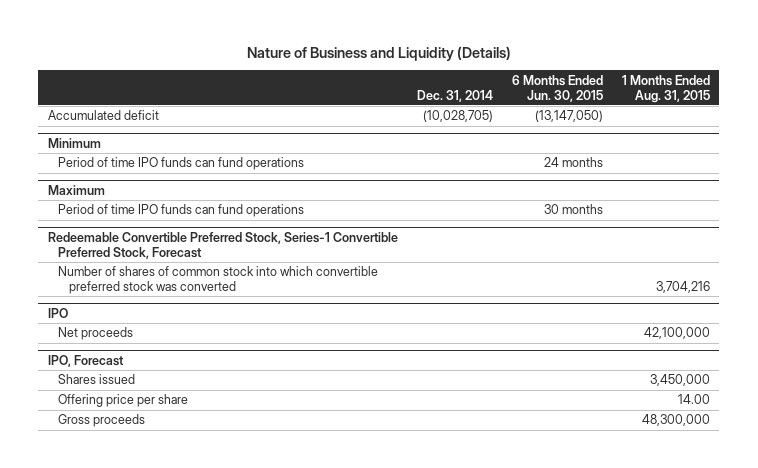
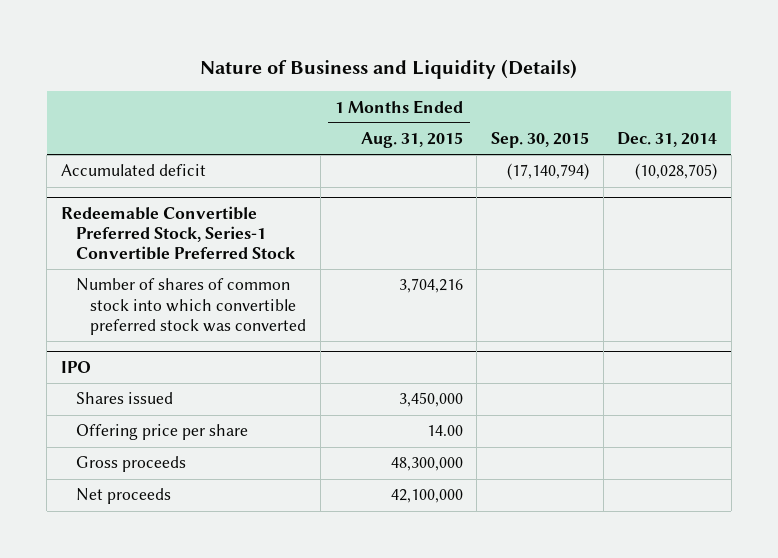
[511,74,603,102] 6 Months Ended Jun. 30, 2015 -> none
none -> [490,132,589,149] Sep. 30, 2015
[47,137,101,148] Minimum -> none
[58,157,305,171] Period of time IPO funds can fund operations -> none
[47,184,105,195] Maximum -> none
[58,204,305,218] Period of time IPO funds can fund operations -> none
[47,231,398,259] Redeemable Convertible Preferred Stock, Series-1 Convertible Preferred Stock, Forecast -> [61,205,296,260] Redeemable Convertible Preferred Stock, Series-1 Convertible Preferred Stock
[47,354,124,367] IPO, Forecast -> none
[58,327,134,341] Net proceeds -> [75,488,171,505] Net proceeds

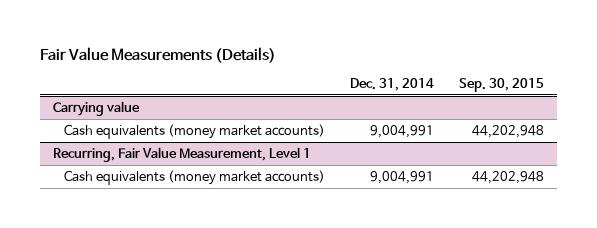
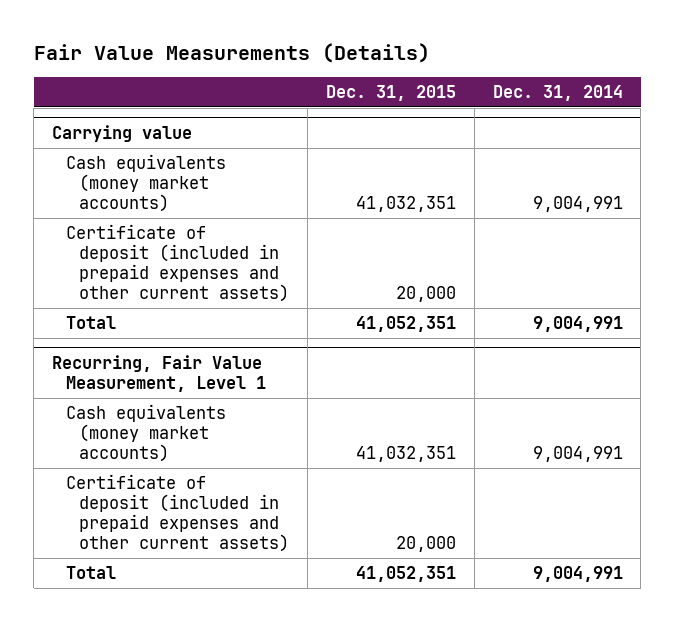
[459,78,545,93] Sep. 30, 2015 -> none
none -> [325,85,456,102] Dec. 31, 2015
none -> [65,224,290,303] Certificate of deposit (included in prepaid expenses and other current assets)
none -> [65,316,116,330] Total
none -> [65,474,290,553] Certificate of deposit (included in prepaid expenses and other current assets)
none -> [65,566,116,580] Total

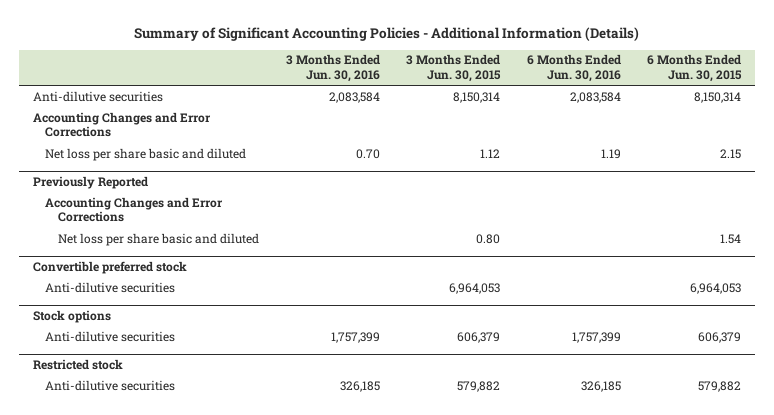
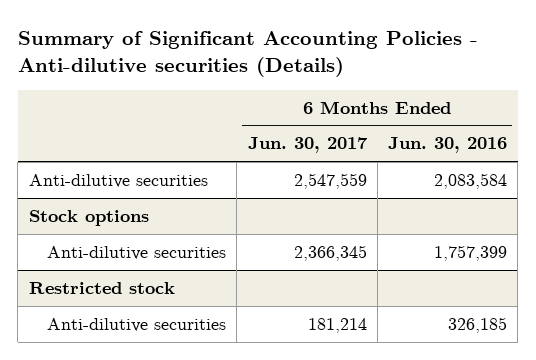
[134,26,640,41] Summary of Significant Accounting Policies - Additional Information (Details) -> [17,31,478,78] Summary of Significant Accounting Policies - Anti-dilutive securities (Details)
[285,54,380,82] 3 Months Ended Jun. 30, 2016 -> none
[406,54,502,82] 3 Months Ended Jun. 30, 2015 -> none
[647,54,743,82] 6 Months Ended Jun. 30, 2015 -> none
none -> [247,137,368,154] Jun. 30, 2017
[32,111,211,138] Accounting Changes and Error Corrections -> none
[45,147,247,161] Net loss per share basic and diluted -> none
[32,176,148,190] Previously Reported -> none
[45,196,224,223] Accounting Changes and Error Corrections -> none
[58,232,260,246] Net loss per share basic and diluted -> none
[32,261,187,275] Convertible preferred stock -> none
[45,281,176,293] Anti-dilutive securities -> none

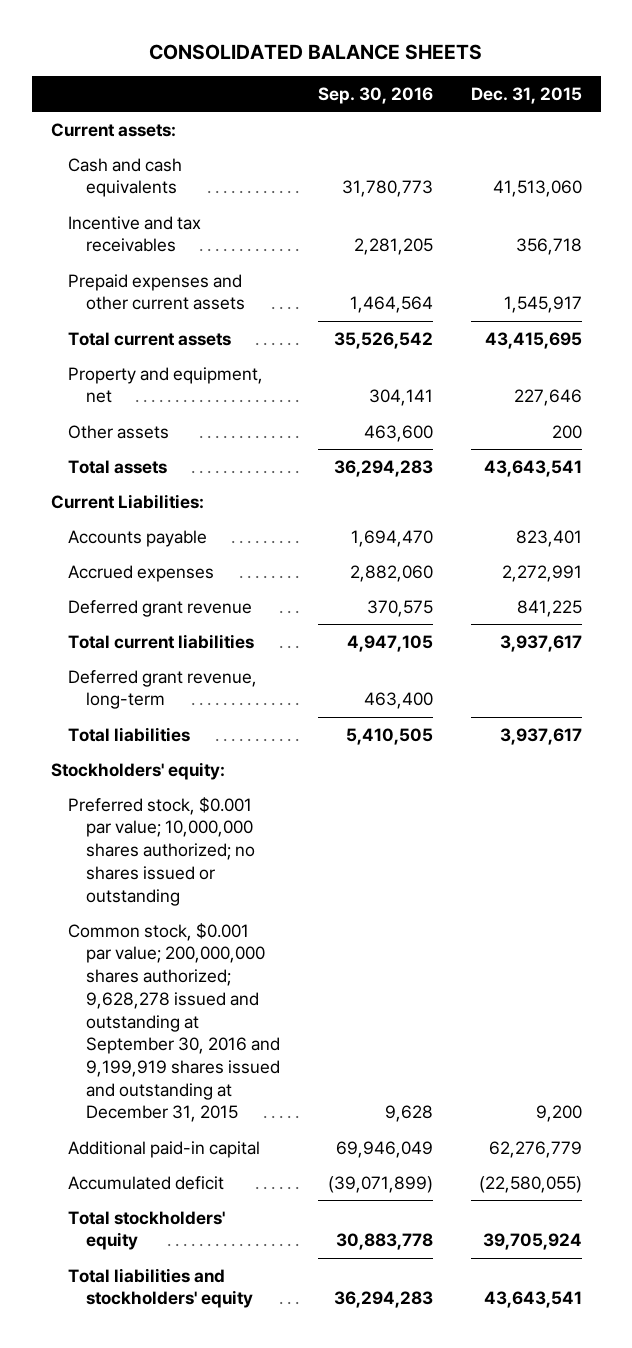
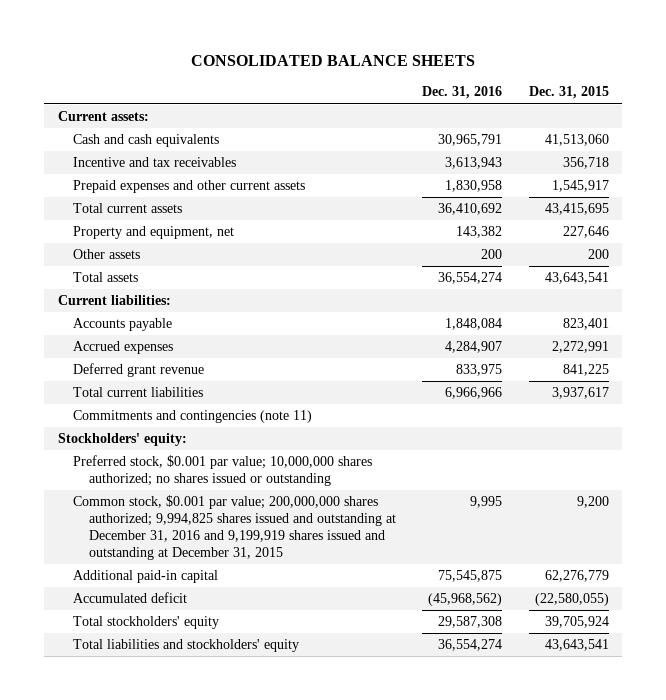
[317,86,433,104] Sep. 30, 2016 -> none
none -> [422,86,503,100] Dec. 31, 2016
[50,493,204,509] Current Liabilities: -> [57,295,171,306] Current liabilities:
[68,669,258,710] Deferred grant revenue, long-term -> none
[68,726,191,742] Total liabilities -> none
none -> [73,410,313,424] Commitments and contingencies (note 11)
[68,922,281,1123] Common stock, $0.001 par value; 200,000,000 shares authorized; 9,628,278 issued and outstanding at September 30, 2016 and 9,199,919 shares issued and outstanding at December 31, 2015 -> [73,495,396,561] Common stock, $0.001 par value; 200,000,000 shares authorized; 9,994,825 shares issued and outstanding at December 31, 2016 and 9,199,919 shares issued and outstanding at December 31, 2015

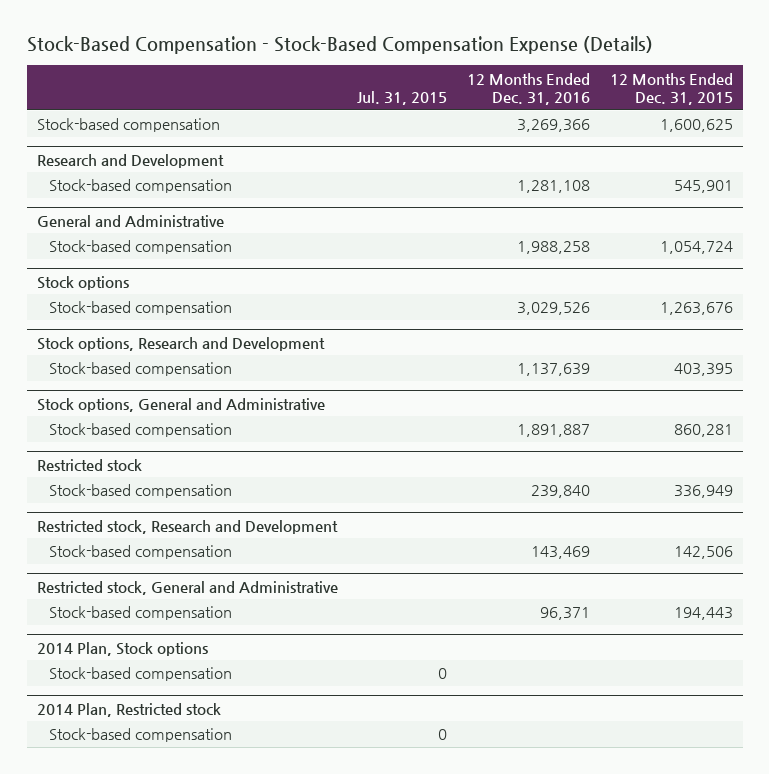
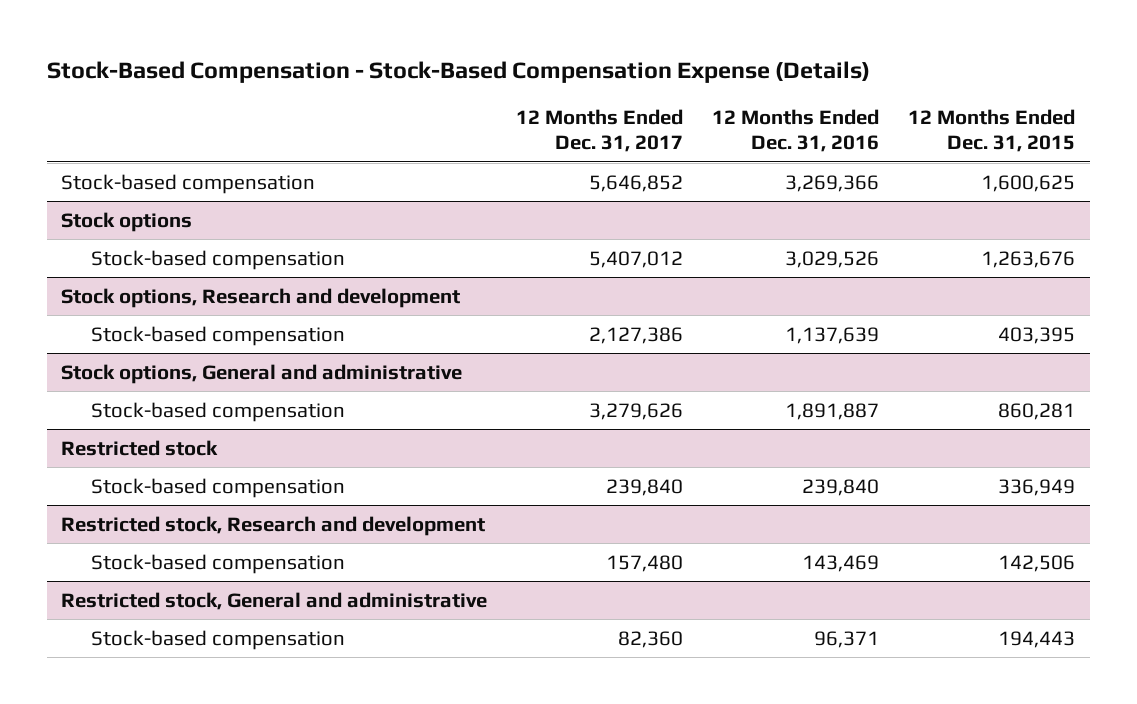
[357,91,448,106] Jul. 31, 2015 -> none
none -> [516,109,684,153] 12 Months Ended Dec. 31, 2017
[36,153,224,168] Research and Development -> none
[49,179,233,194] Stock-based compensation -> none
[36,214,224,227] General and Administrative -> none
[49,240,233,255] Stock-based compensation -> none
[36,336,325,351] Stock options, Research and Development -> [61,287,461,308] Stock options, Research and development
[36,397,325,412] Stock options, General and Administrative -> [61,363,463,384] Stock options, General and administrative
[36,519,338,534] Restricted stock, Research and Development -> [61,515,486,536] Restricted stock, Research and development
[36,580,338,595] Restricted stock, General and Administrative -> [61,591,488,610] Restricted stock, General and administrative
[36,641,208,656] 2014 Plan, Stock options -> none
[49,667,233,682] Stock-based compensation -> none
[36,702,221,717] 2014 Plan, Restricted stock -> none
[49,728,233,743] Stock-based compensation -> none

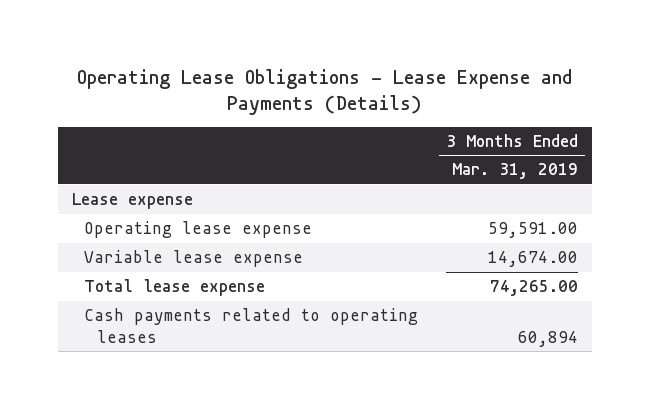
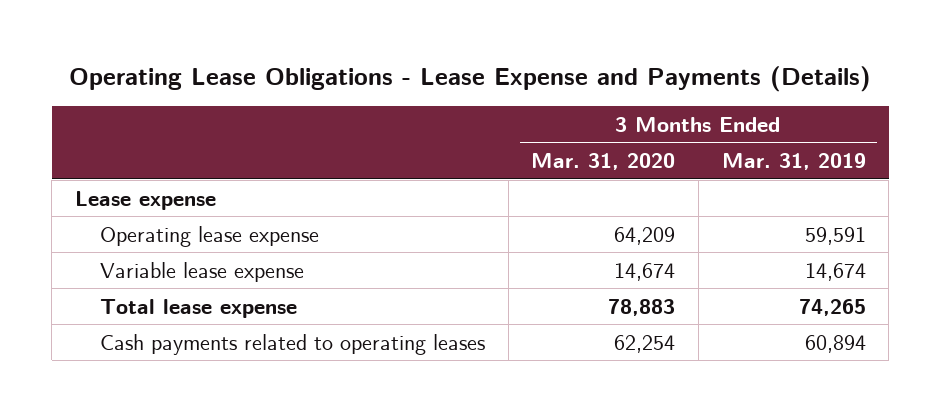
none -> [531,153,676,171] Mar. 31, 2020
[488,222,579,239] 59,591.00 -> [804,226,866,245] 59,591
[488,251,579,268] 14,674.00 -> [804,262,866,281] 14,674
[490,280,579,297] 74,265.00 -> [798,298,866,316] 74,265

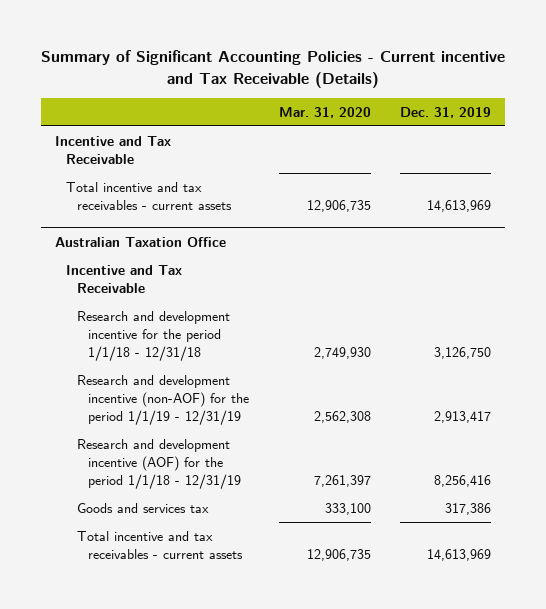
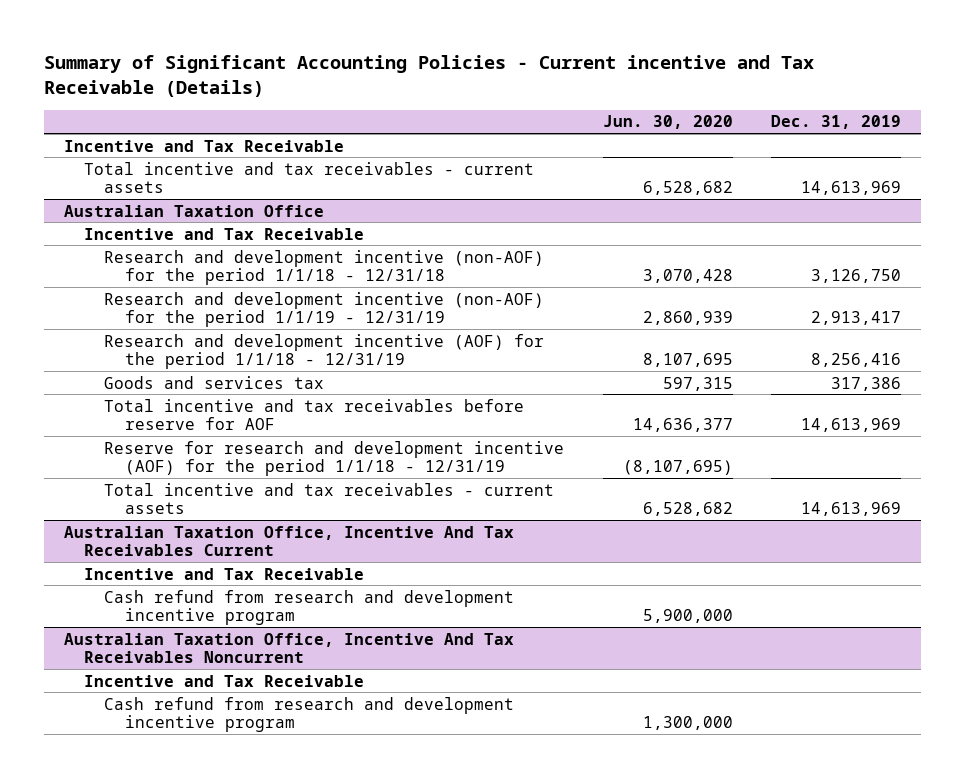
[278,106,371,118] Mar. 31, 2020 -> none
none -> [602,115,733,130] Jun. 30, 2020
[77,310,231,361] Research and development incentive for the period 1/1/18 - 12/31/18 -> [104,249,545,285] Research and development incentive (non-AOF) for the period 1/1/18 - 12/31/18
none -> [104,398,525,430] Total incentive and tax receivables before reserve for AOF
none -> [104,440,565,476] Reserve for research and development incentive (AOF) for the period 1/1/18 - 12/31/19
none -> [63,525,514,556] Australian Taxation Office, Incentive And Tax Receivables Current
none -> [83,567,364,580] Incentive and Tax Receivable
none -> [104,589,515,625] Cash refund from research and development incentive program
none -> [63,632,514,663] Australian Taxation Office, Incentive And Tax Receivables Noncurrent
none -> [83,674,364,687] Incentive and Tax Receivable
none -> [104,696,515,732] Cash refund from research and development incentive program

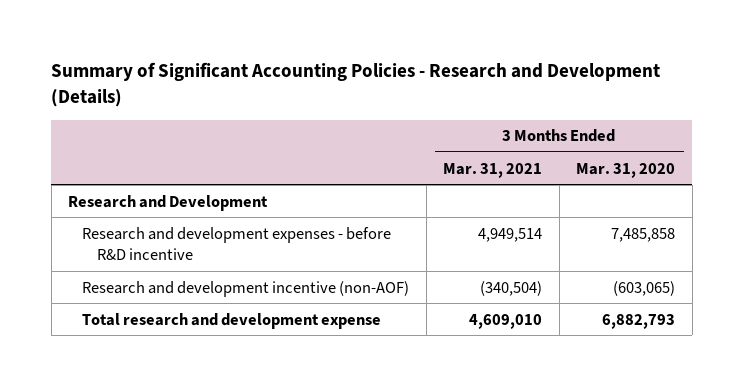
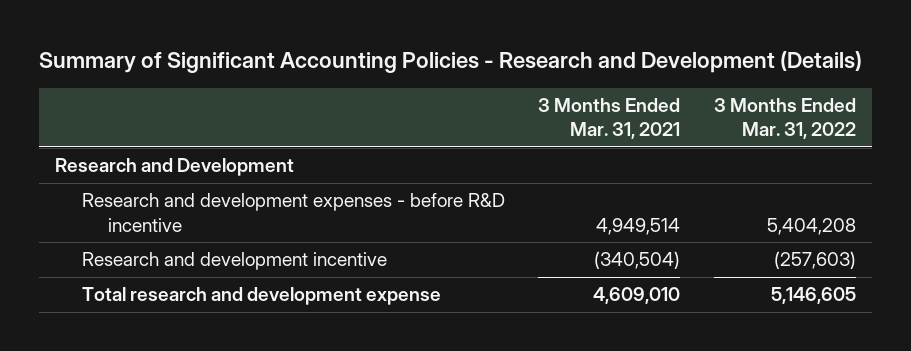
[576,162,676,178] Mar. 31, 2020 -> none
none -> [713,97,856,140] 3 Months Ended Mar. 31, 2022
[82,280,410,297] Research and development incentive (non-AOF) -> [81,252,387,271] Research and development incentive

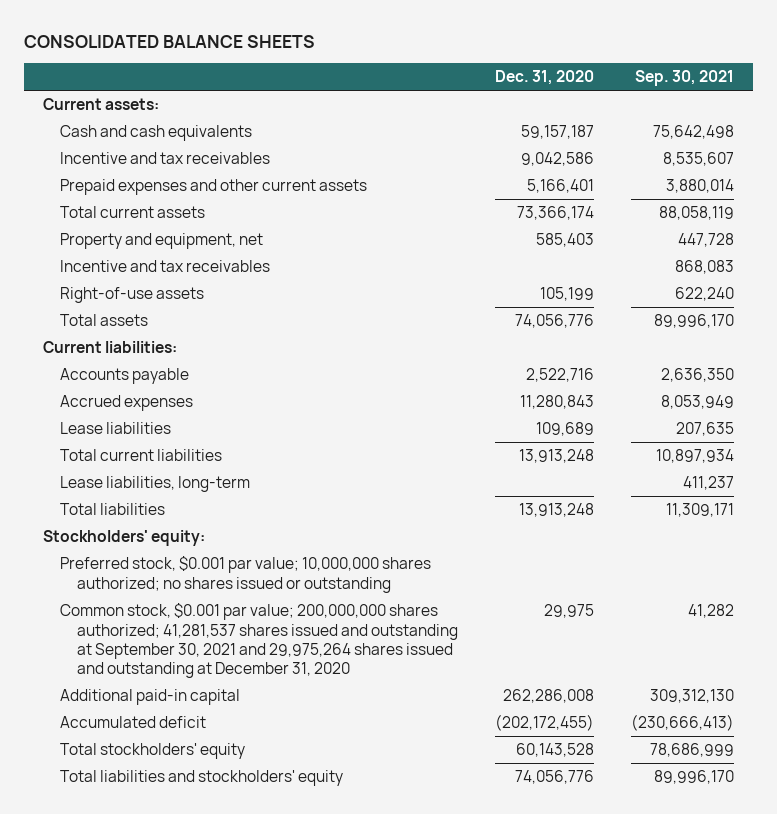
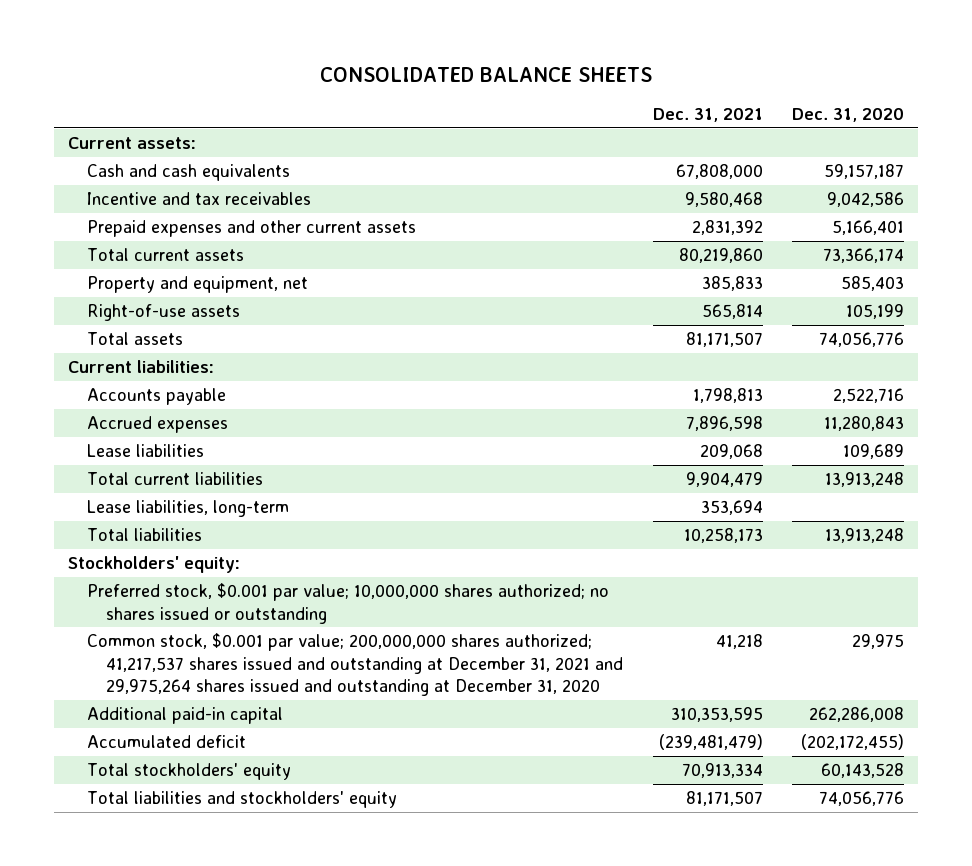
[635,70,735,87] Sep. 30, 2021 -> none
none -> [652,108,763,123] Dec. 31, 2021
[59,260,270,273] Incentive and tax receivables -> none
[59,603,458,679] Common stock, $0.001 par value; 200,000,000 shares authorized; 41,281,537 shares issued and outstanding at September 30, 2021 and 29,975,264 shares issued and outstanding at December 31, 2020 -> [87,632,624,697] Common stock, $0.001 par value; 200,000,000 shares authorized; 41,217,537 shares issued and outstanding at December 31, 2021 and 29,975,264 shares issued and outstanding at December 31, 2020

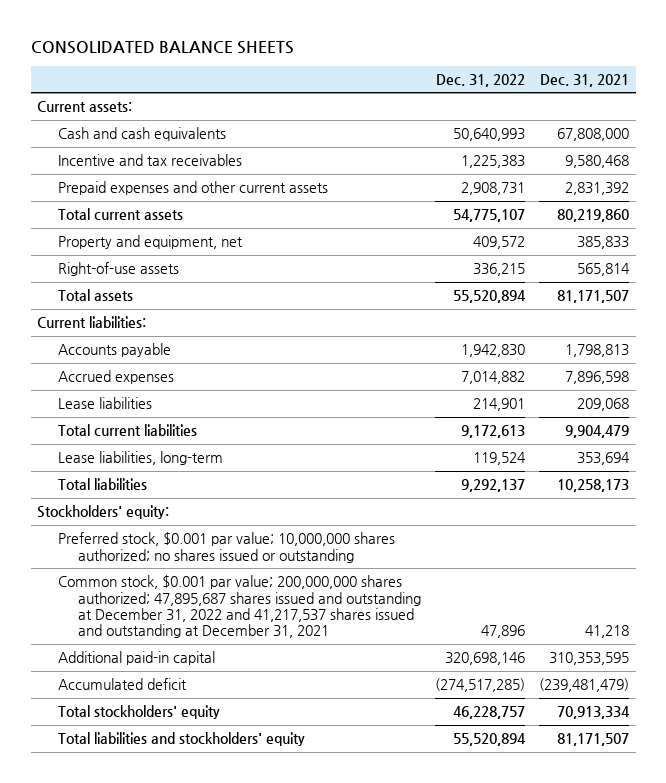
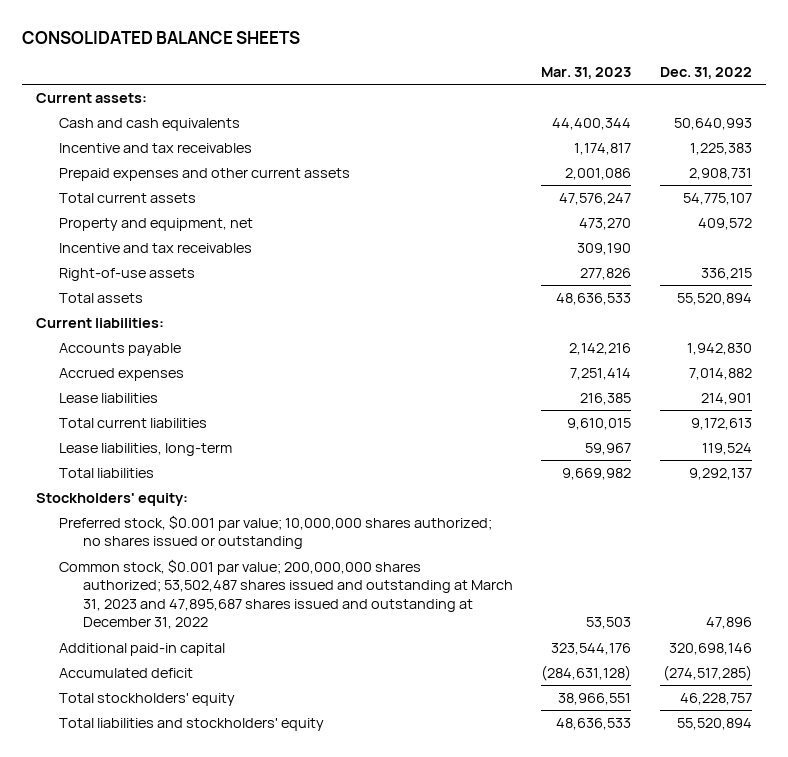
[539,73,629,87] Dec. 31, 2021 -> none
none -> [541,66,632,79] Mar. 31, 2023
none -> [59,242,253,253] Incentive and tax receivables
[57,575,422,639] Common stock, $0.001 par value; 200,000,000 shares authorized; 47,895,687 shares issued and outstanding at December 31, 2022 and 41,217,537 shares issued and outstanding at December 31, 2021 -> [59,558,513,630] Common stock, $0.001 par value; 200,000,000 shares authorized; 53,502,487 shares issued and outstanding at March 31, 2023 and 47,895,687 shares issued and outstanding at December 31, 2022

